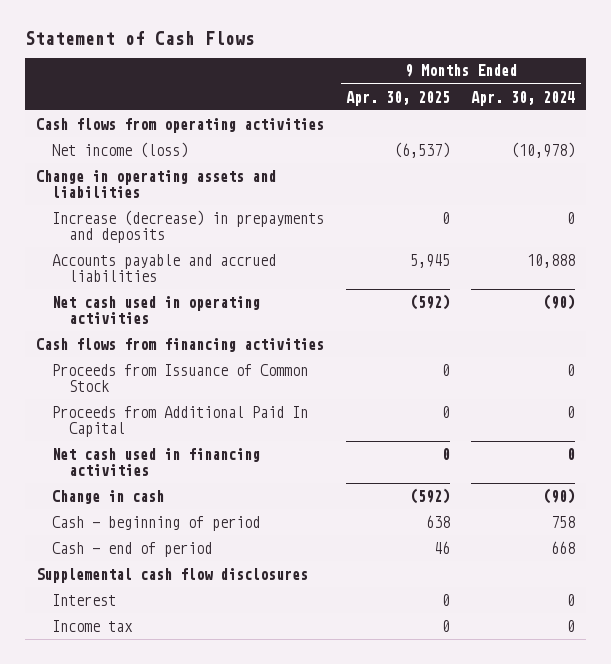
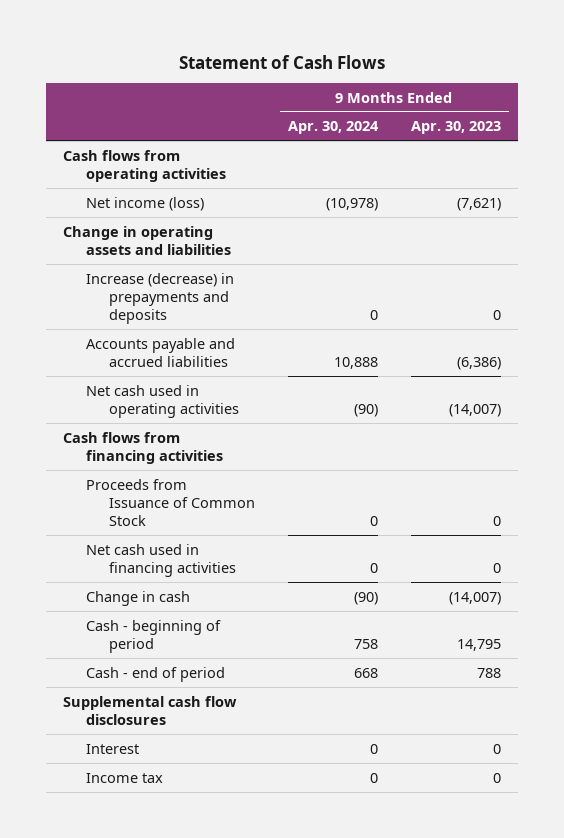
[345,90,450,106] Apr. 30, 2025 -> none
none -> [411,121,502,135] Apr. 30, 2023
[52,405,309,438] Proceeds from Additional Paid In Capital -> none

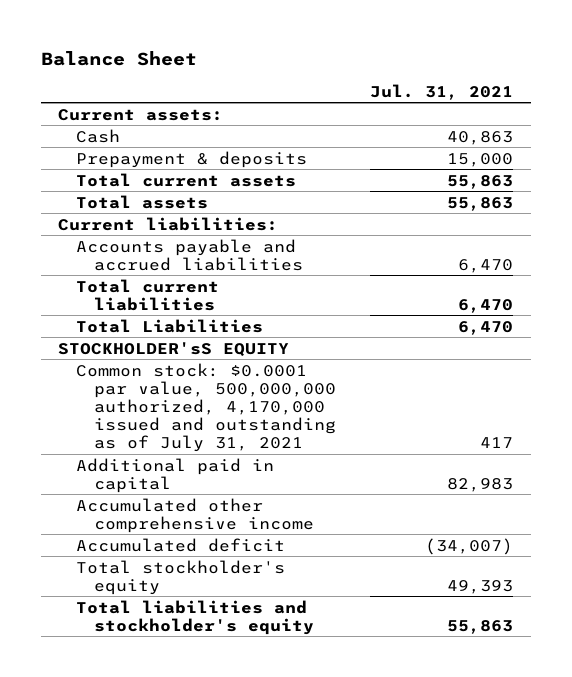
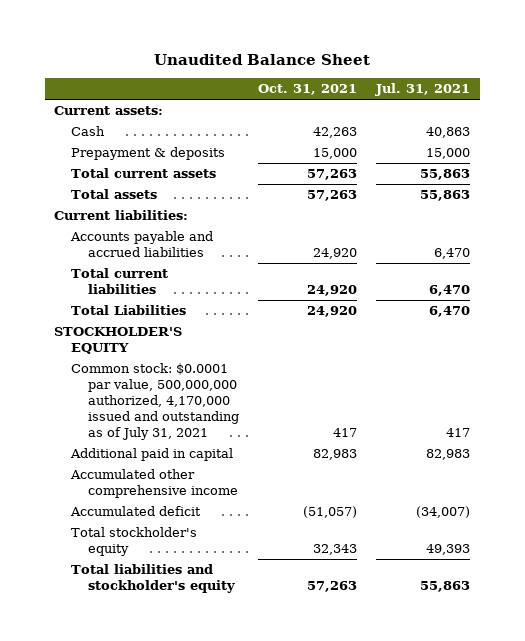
[40,50,197,66] Balance Sheet -> [154,54,371,66] Unaudited Balance Sheet
none -> [258,84,358,96] Oct. 31, 2021
[58,341,290,357] STOCKHOLDER'sS EQUITY -> [54,327,183,355] STOCKHOLDER'S EQUITY

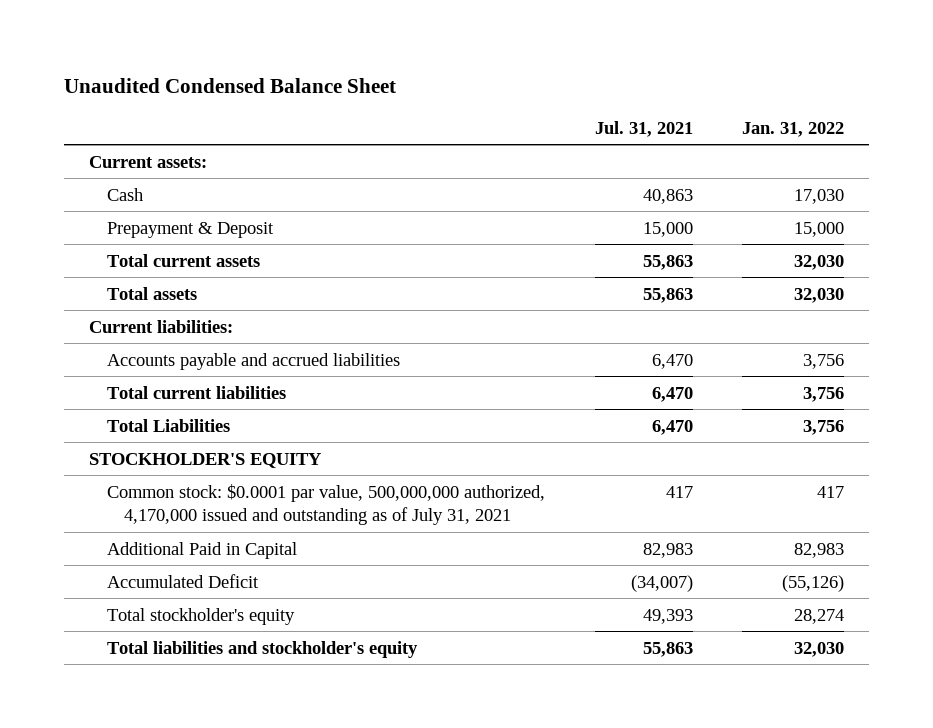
[154,54,371,66] Unaudited Balance Sheet -> [63,77,396,93] Unaudited Condensed Balance Sheet
[258,84,358,96] Oct. 31, 2021 -> none
none -> [742,121,845,137] Jan. 31, 2022
[71,147,226,161] Prepayment & deposits -> [106,221,274,238] Prepayment & Deposit
[70,469,239,499] Accumulated other comprehensive income -> none
[70,448,234,462] Additional paid in capital -> [106,541,297,559] Additional Paid in Capital
[70,506,202,517] Accumulated deficit -> [106,573,259,588] Accumulated Deficit

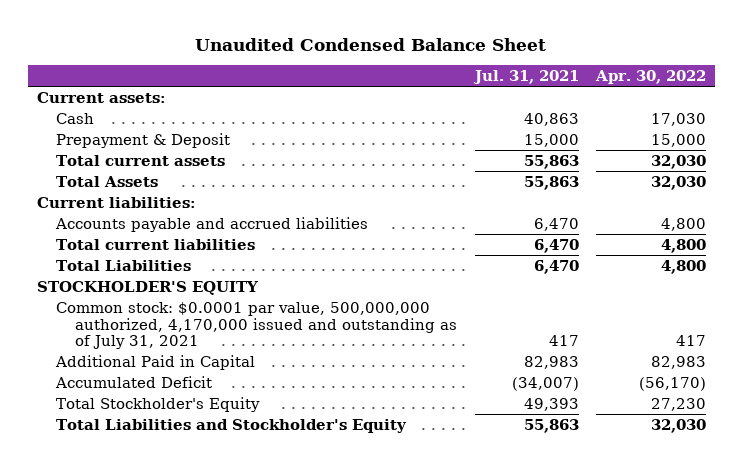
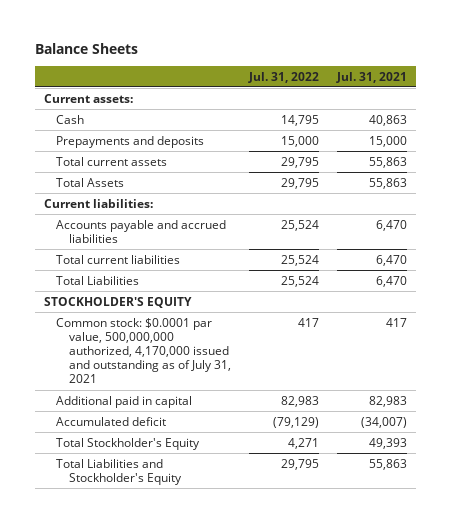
[195,37,547,51] Unaudited Condensed Balance Sheet -> [34,42,138,54] Balance Sheets
[595,70,707,85] Apr. 30, 2022 -> none
none -> [248,71,320,83] Jul. 31, 2022
[55,132,230,148] Prepayment & Deposit -> [56,135,205,148] Prepayments and deposits
[54,354,255,370] Additional Paid in Capital -> [56,395,193,408] Additional paid in capital
[54,375,212,388] Accumulated Deficit -> [56,416,167,426] Accumulated deficit

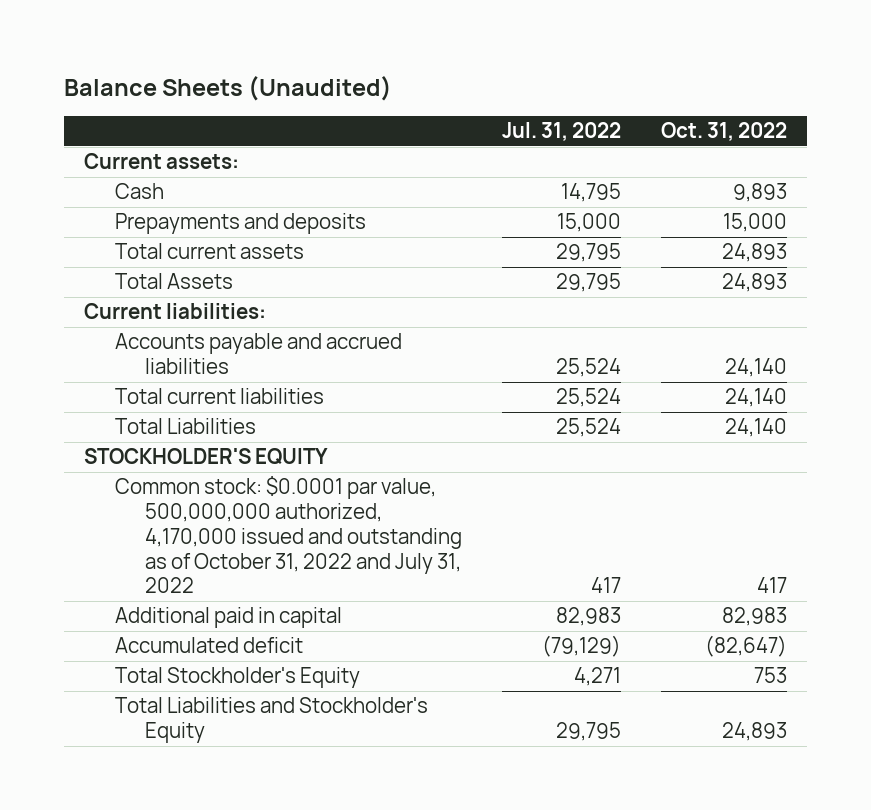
[34,42,138,54] Balance Sheets -> [64,75,393,101] Balance Sheets (Unaudited)
[336,71,408,83] Jul. 31, 2021 -> none
none -> [660,122,787,142] Oct. 31, 2022
[56,317,232,384] Common stock: $0.0001 par value, 500,000,000 authorized, 4,170,000 issued and outstanding as of July 31, 2021 -> [114,476,463,594] Common stock: $0.0001 par value, 500,000,000 authorized, 4,170,000 issued and outstanding as of October 31, 2022 and July 31, 2022

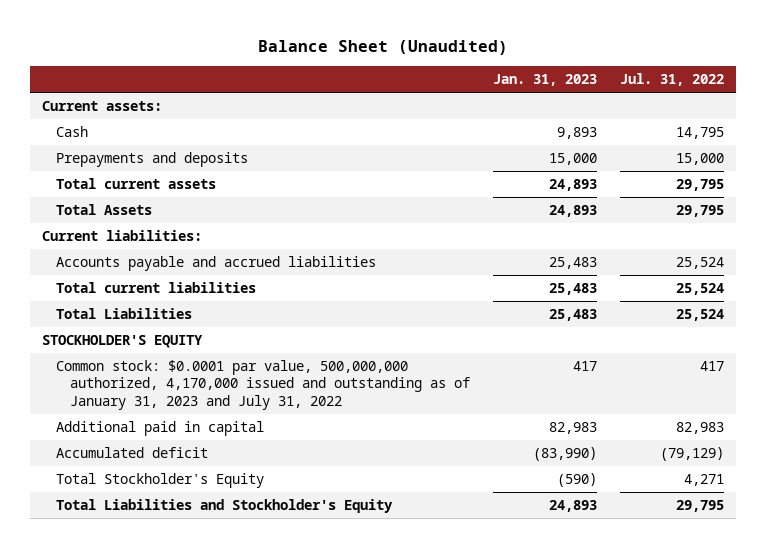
[64,75,393,101] Balance Sheets (Unaudited) -> [258,40,509,56] Balance Sheet (Unaudited)
[660,122,787,142] Oct. 31, 2022 -> none
none -> [492,74,597,87] Jan. 31, 2023
[114,476,463,594] Common stock: $0.0001 par value, 500,000,000 authorized, 4,170,000 issued and outstanding as of October 31, 2022 and July 31, 2022 -> [55,360,470,410] Common stock: $0.0001 par value, 500,000,000 authorized, 4,170,000 issued and outstanding as of January 31, 2023 and July 31, 2022

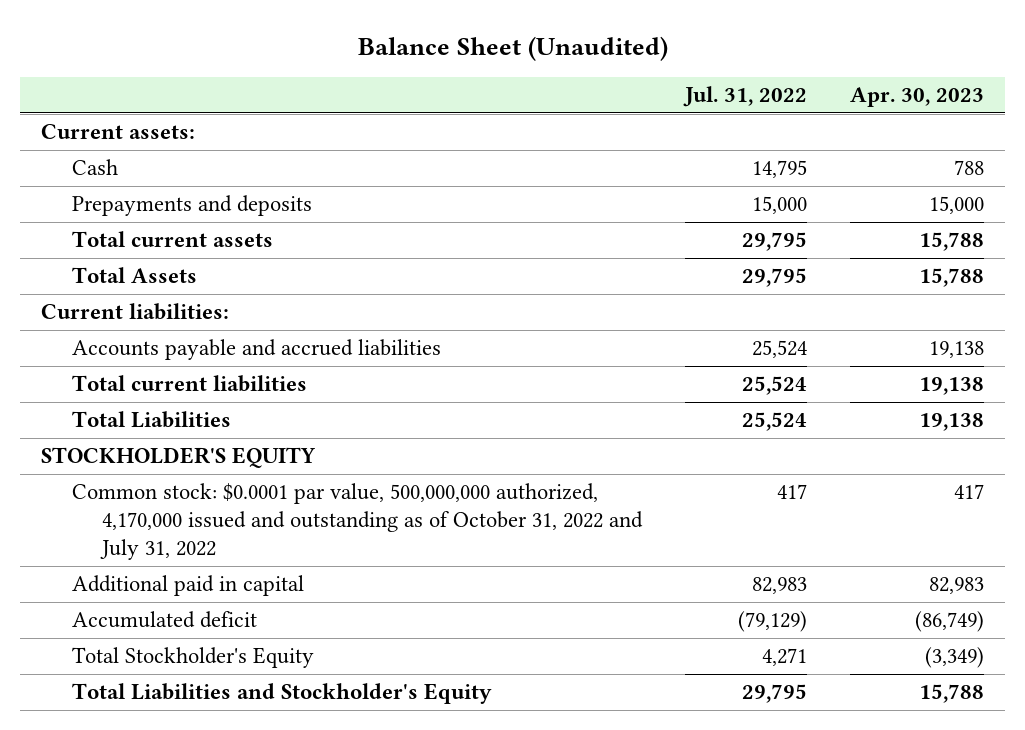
[492,74,597,87] Jan. 31, 2023 -> none
none -> [850,87,985,108] Apr. 30, 2023
[55,360,470,410] Common stock: $0.0001 par value, 500,000,000 authorized, 4,170,000 issued and outstanding as of January 31, 2023 and July 31, 2022 -> [71,483,644,561] Common stock: $0.0001 par value, 500,000,000 authorized, 4,170,000 issued and outstanding as of October 31, 2022 and July 31, 2022

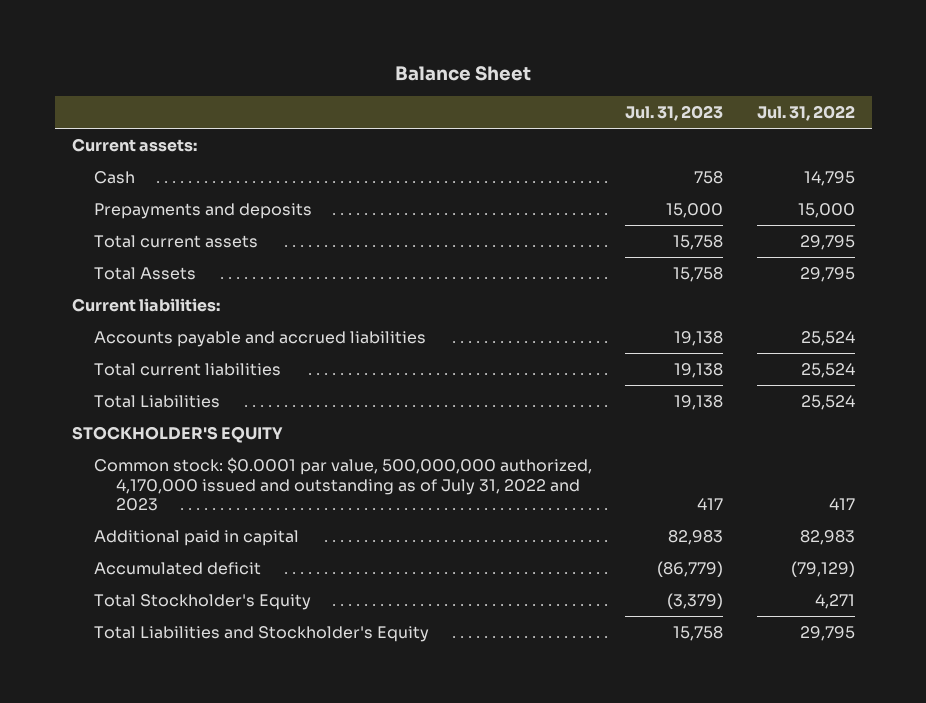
[357,35,668,61] Balance Sheet (Unaudited) -> [395,65,532,81] Balance Sheet
[850,87,985,108] Apr. 30, 2023 -> none
none -> [625,105,724,122] Jul. 31, 2023
[71,483,644,561] Common stock: $0.0001 par value, 500,000,000 authorized, 4,170,000 issued and outstanding as of October 31, 2022 and July 31, 2022 -> [93,456,592,512] Common stock: $0.0001 par value, 500,000,000 authorized, 4,170,000 issued and outstanding as of July 31, 2022 and 2023

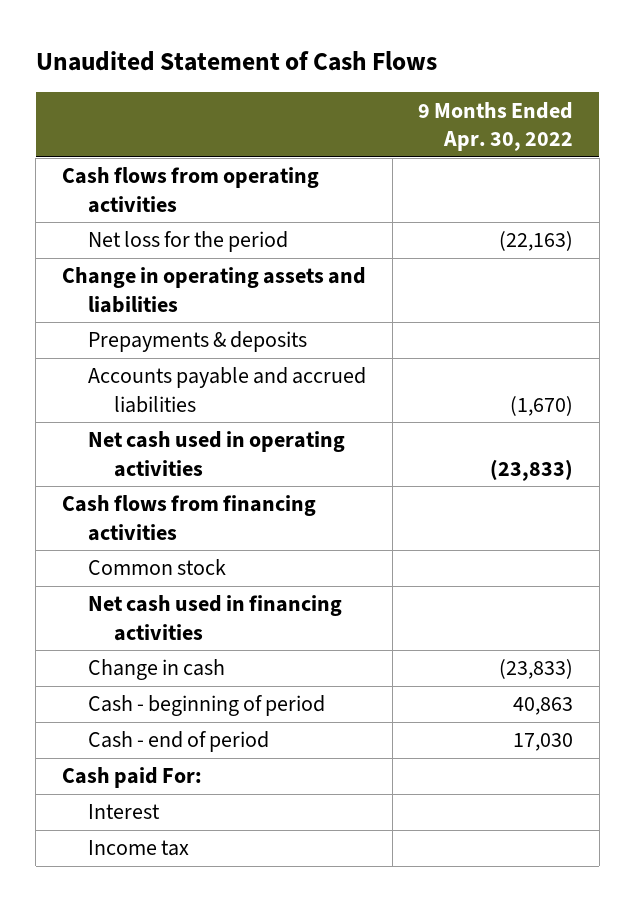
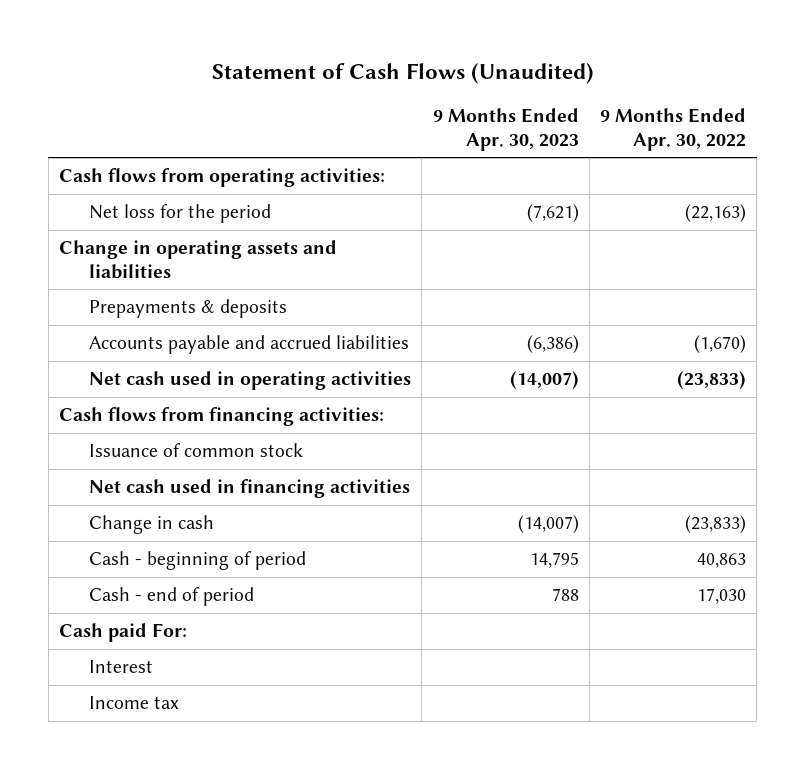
[35,51,437,72] Unaudited Statement of Cash Flows -> [211,62,594,84] Statement of Cash Flows (Unaudited)
none -> [432,108,579,151] 9 Months Ended Apr. 30, 2023
[62,167,320,213] Cash flows from operating activities -> [59,168,386,188] Cash flows from operating activities:
[62,495,317,541] Cash flows from financing activities -> [59,407,385,427] Cash flows from financing activities:
[87,559,226,576] Common stock -> [89,443,304,458] Issuance of common stock

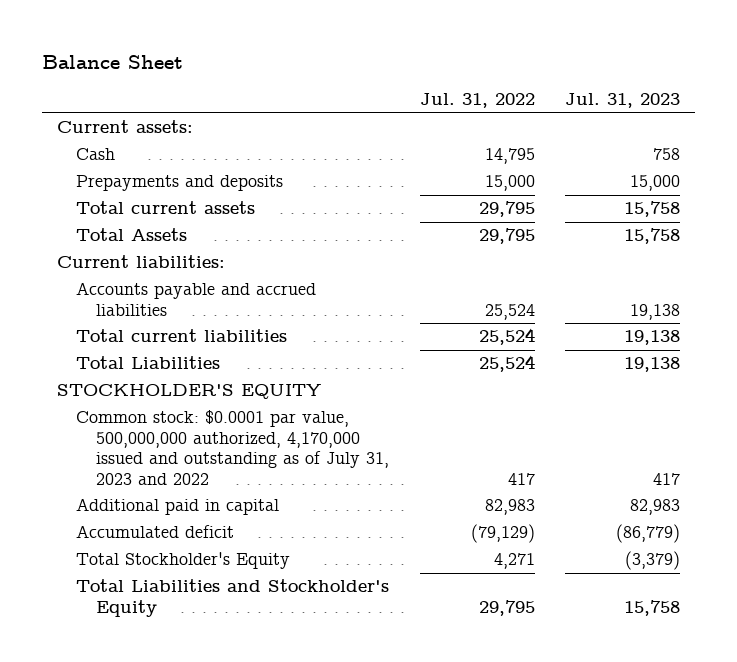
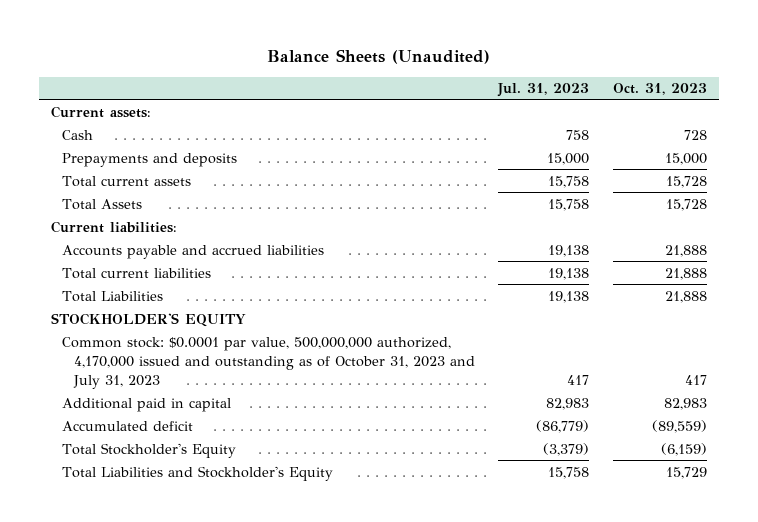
[41,54,183,69] Balance Sheet -> [266,48,490,64] Balance Sheets (Unaudited)
[419,93,535,109] Jul. 31, 2022 -> none
none -> [612,83,707,96] Oct. 31, 2023
[76,410,389,485] Common stock: $0.0001 par value, 500,000,000 authorized, 4,170,000 issued and outstanding as of July 31, 2023 and 2022 -> [62,336,475,389] Common stock: $0.0001 par value, 500,000,000 authorized, 4,170,000 issued and outstanding as of October 31, 2023 and July 31, 2023

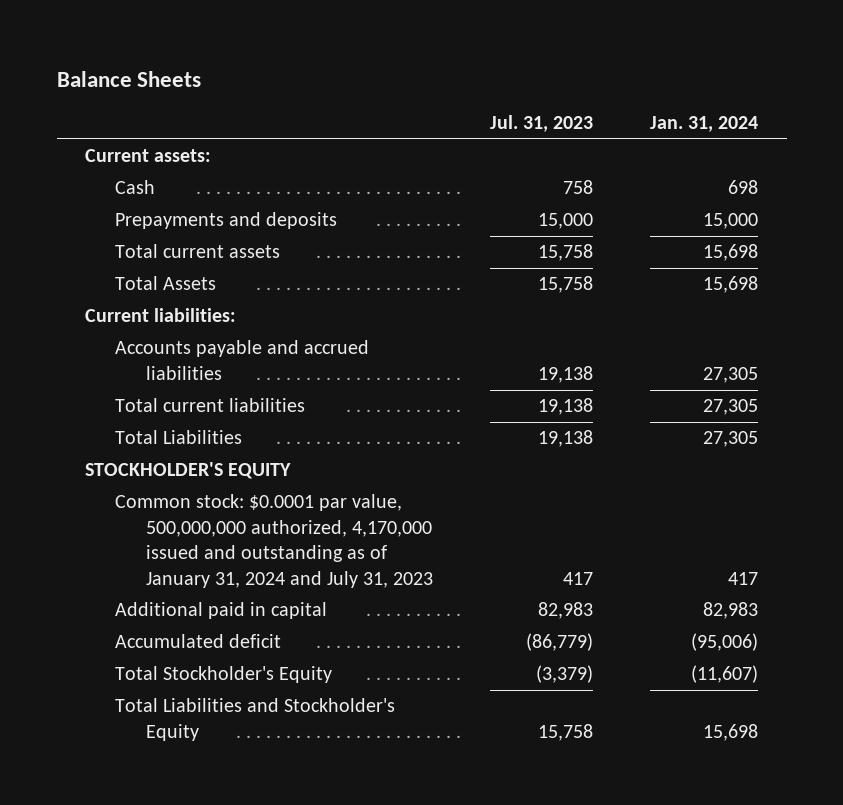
[266,48,490,64] Balance Sheets (Unaudited) -> [56,71,201,88] Balance Sheets
[612,83,707,96] Oct. 31, 2023 -> none
none -> [650,116,759,133] Jan. 31, 2024
[62,336,475,389] Common stock: $0.0001 par value, 500,000,000 authorized, 4,170,000 issued and outstanding as of October 31, 2023 and July 31, 2023 -> [115,494,433,588] Common stock: $0.0001 par value, 500,000,000 authorized, 4,170,000 issued and outstanding as of January 31, 2024 and July 31, 2023

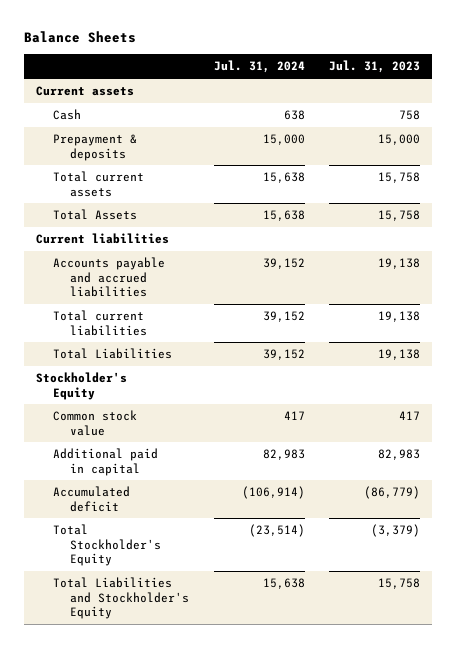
[650,116,759,133] Jan. 31, 2024 -> none
none -> [213,60,305,74] Jul. 31, 2024
[85,149,212,163] Current assets: -> [36,86,135,97] Current assets
[115,212,338,230] Prepayments and deposits -> [53,134,138,161] Prepayment & deposits
[85,308,237,323] Current liabilities: -> [36,233,170,245] Current liabilities
[85,462,292,480] STOCKHOLDER'S EQUITY -> [36,372,128,400] Stockholder's Equity
[115,494,433,588] Common stock: $0.0001 par value, 500,000,000 authorized, 4,170,000 issued and outstanding as of January 31, 2024 and July 31, 2023 -> [53,410,138,436] Common stock value

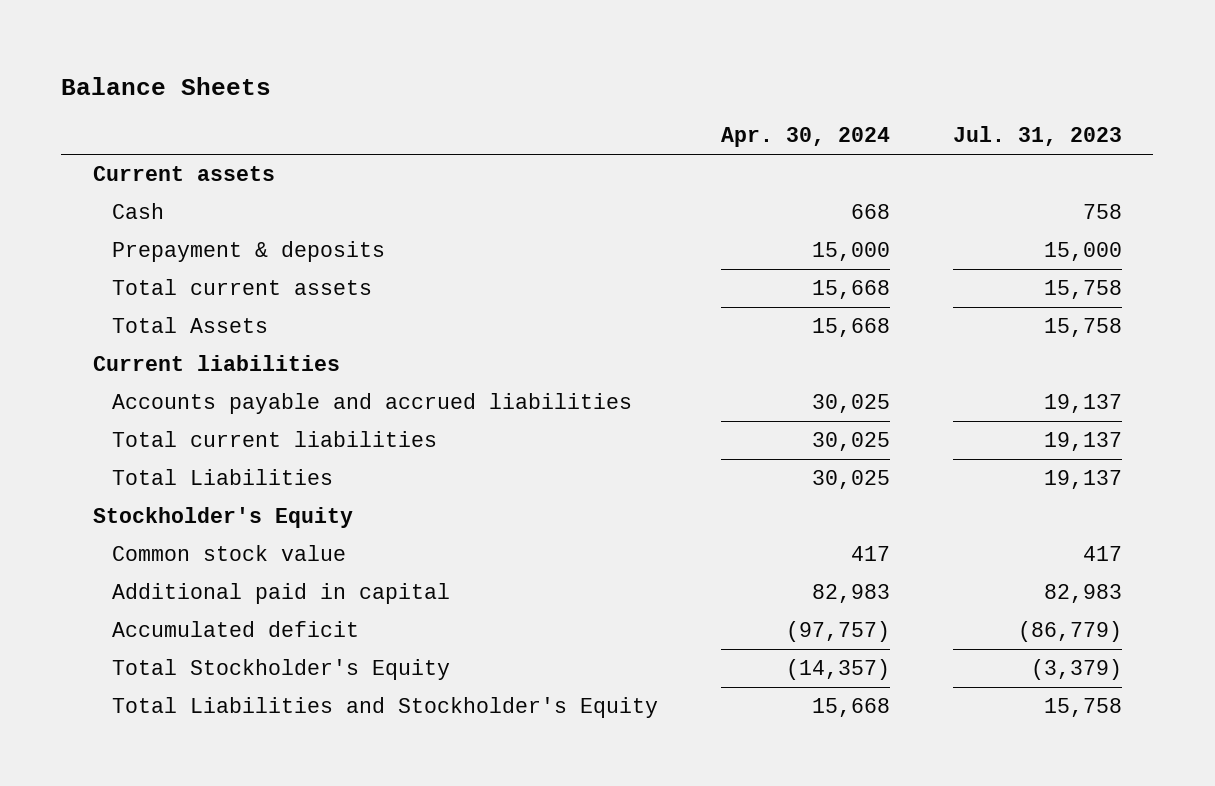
[213,60,305,74] Jul. 31, 2024 -> none
none -> [720,127,890,148] Apr. 30, 2024
[378,258,421,270] 19,138 -> [1043,394,1122,414] 19,137
[378,311,421,323] 19,138 -> [1043,432,1122,452] 19,137
[378,349,421,361] 19,138 -> [1043,470,1122,490] 19,137

